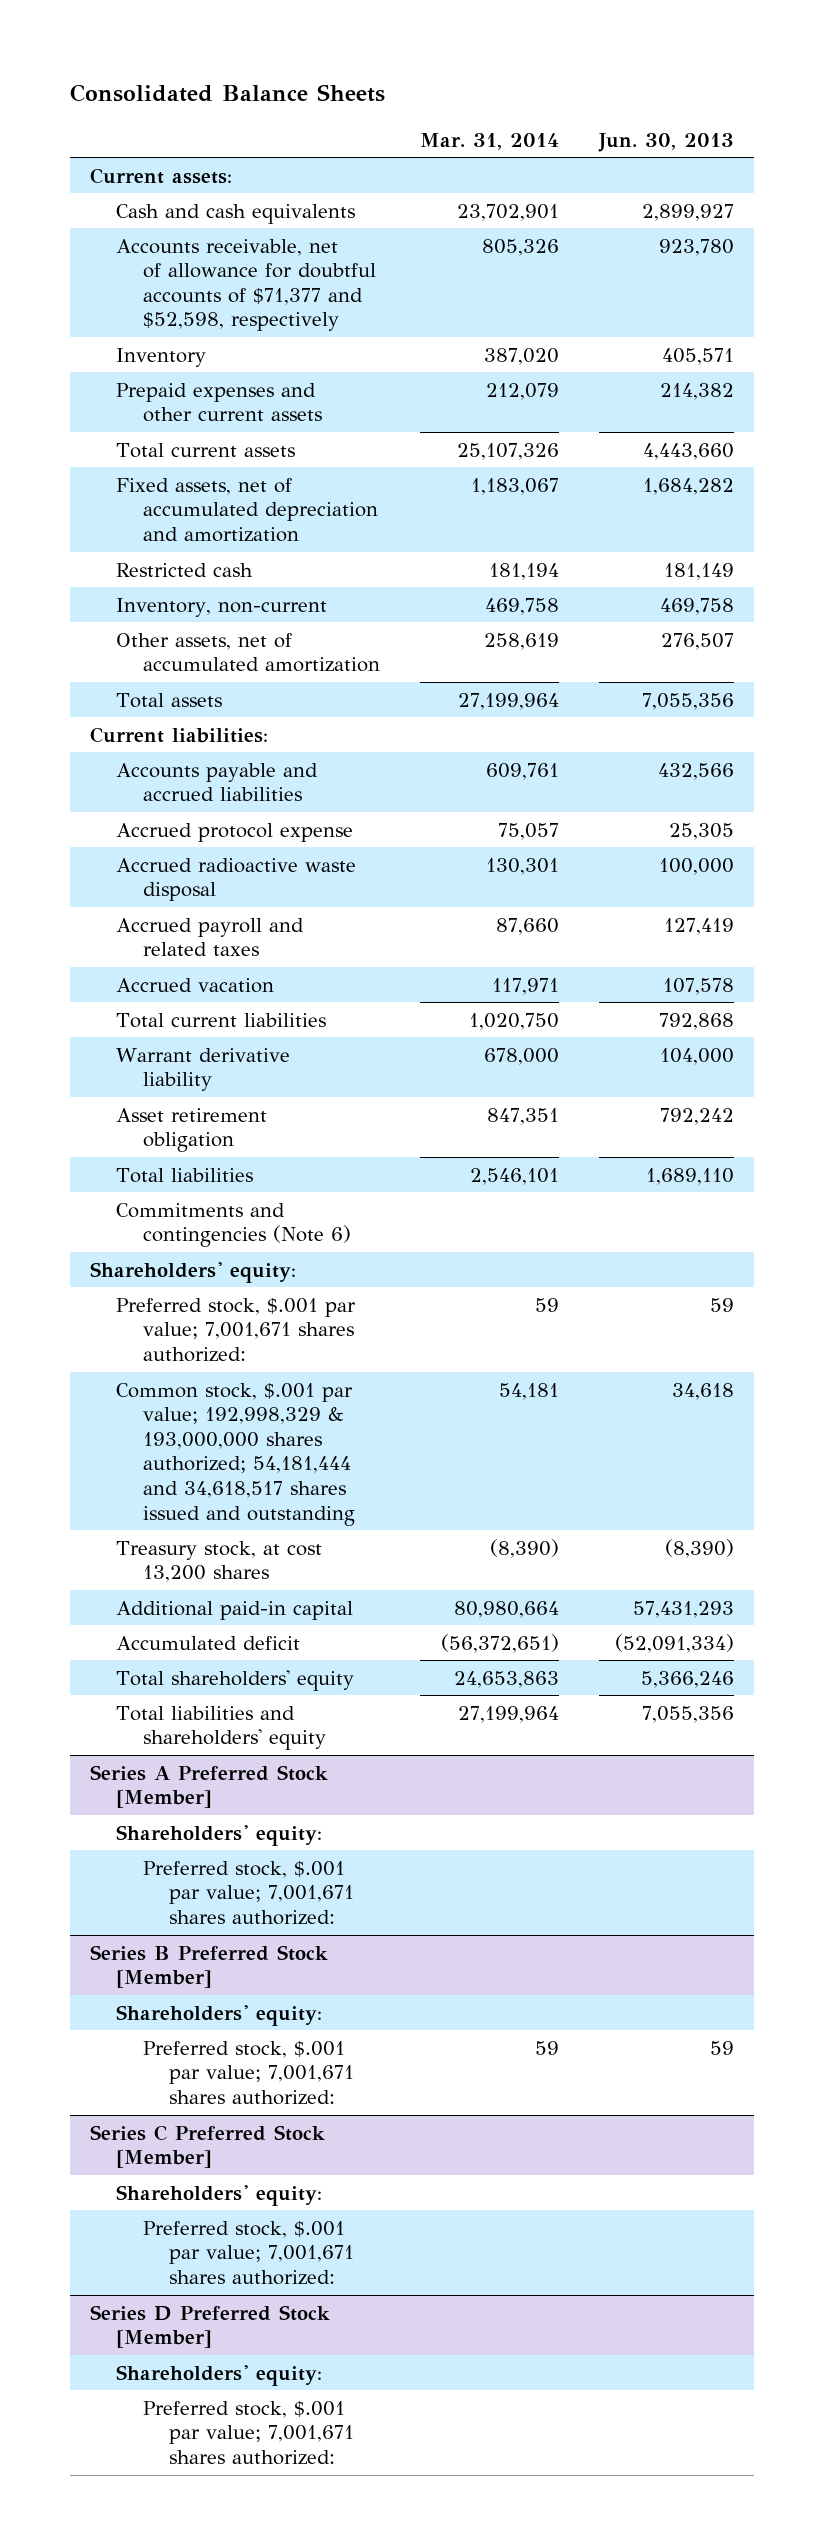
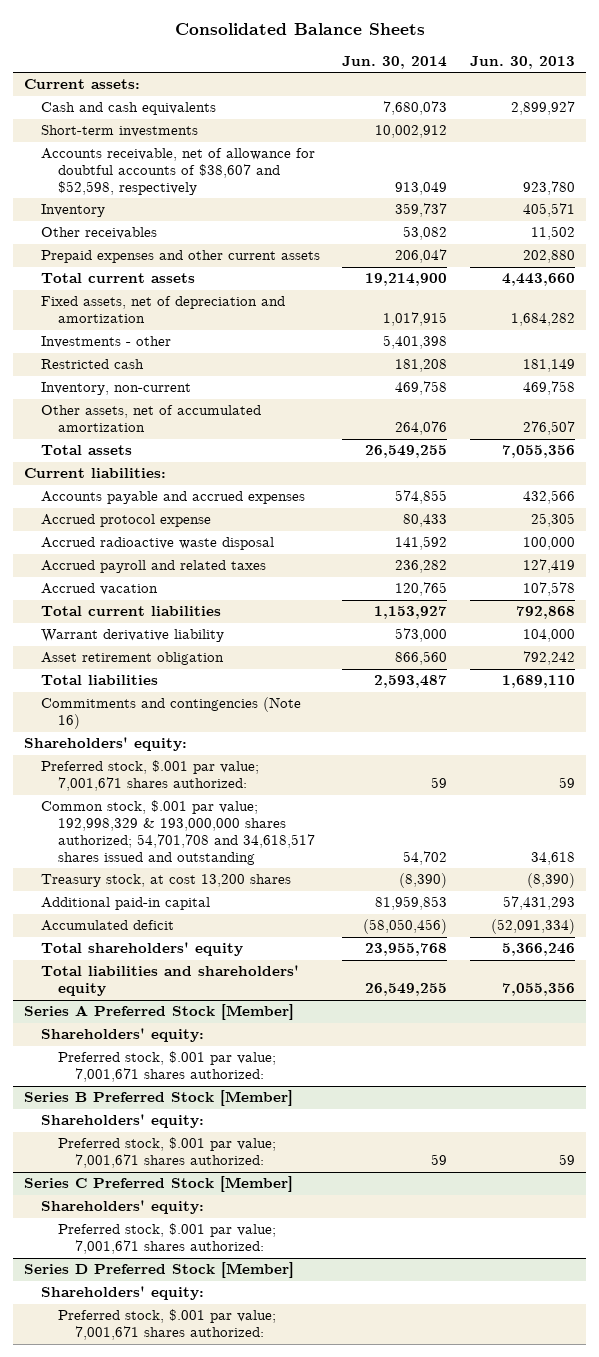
[419,132,559,150] Mar. 31, 2014 -> none
none -> [342,55,448,69] Jun. 30, 2014
none -> [41,125,199,138] Short-term investments
[116,238,376,332] Accounts receivable, net of allowance for doubtful accounts of $71,377 and $52,598, respectively -> [41,148,316,195] Accounts receivable, net of allowance for doubtful accounts of $38,607 and $52,598, respectively
none -> [41,227,158,240] Other receivables
[660,382,735,400] 214,382 -> [522,250,575,264] 202,880
[116,477,378,542] Fixed assets, net of accumulated depreciation and amortization -> [41,296,286,324] Fixed assets, net of depreciation and amortization
none -> [41,336,172,349] Investments - other
[116,762,319,802] Accounts payable and accrued liabilities -> [41,491,306,505] Accounts payable and accrued expenses
[116,1202,351,1248] Commitments and contingencies (Note 6) -> [41,697,302,730] Commitments and contingencies (Note 16)
[116,1382,355,1526] Common stock, $.001 par value; 192,998,329 & 193,000,000 shares authorized; 54,181,444 and 34,618,517 shares issued and outstanding -> [41,800,315,865] Common stock, $.001 par value; 192,998,329 & 193,000,000 shares authorized; 54,701,708 and 34,618,517 shares issued and outstanding

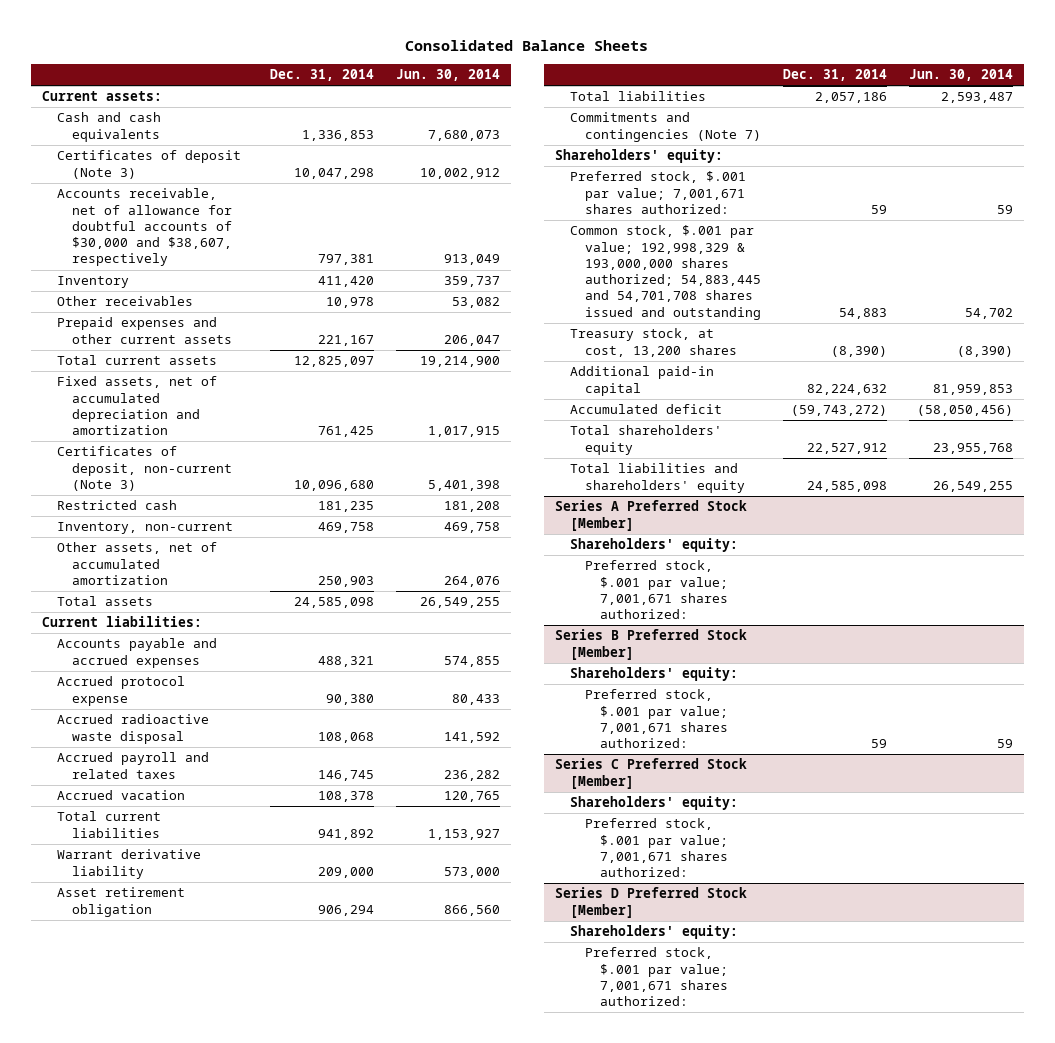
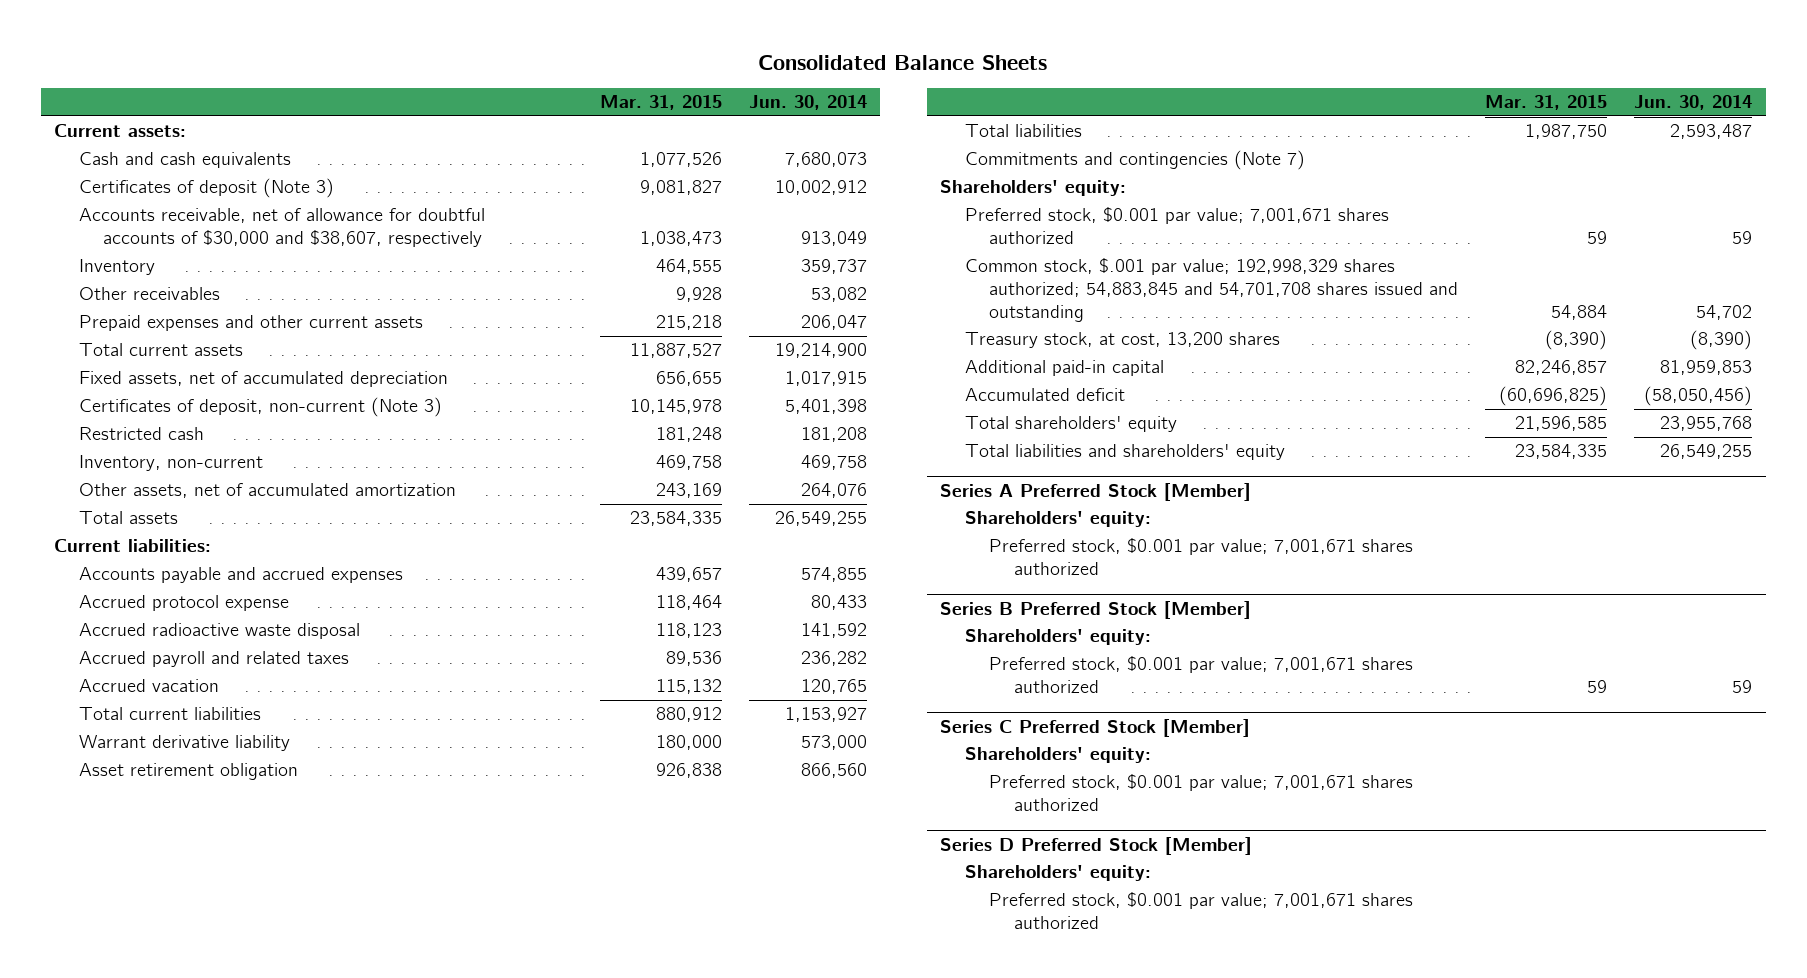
[270,69,375,82] Dec. 31, 2014 -> none
none -> [599,95,722,111] Mar. 31, 2015
[57,376,218,436] Fixed assets, net of accumulated depreciation and amortization -> [78,371,448,388] Fixed assets, net of accumulated depreciation
[569,171,746,214] Preferred stock, $.001 par value; 7,001,671 shares authorized: -> [964,207,1389,245] Preferred stock, $0.001 par value; 7,001,671 shares authorized
[569,225,761,320] Common stock, $.001 par value; 192,998,329 & 193,000,000 shares authorized; 54,883,445 and 54,701,708 shares issued and outstanding -> [964,258,1459,322] Common stock, $.001 par value; 192,998,329 shares authorized; 54,883,845 and 54,701,708 shares issued and outstanding
[584,560,729,620] Preferred stock, $.001 par value; 7,001,671 shares authorized: -> [989,538,1414,576] Preferred stock, $0.001 par value; 7,001,671 shares authorized
[584,689,729,749] Preferred stock, $.001 par value; 7,001,671 shares authorized: -> [989,656,1414,694] Preferred stock, $0.001 par value; 7,001,671 shares authorized
[584,818,729,878] Preferred stock, $.001 par value; 7,001,671 shares authorized: -> [989,774,1414,812] Preferred stock, $0.001 par value; 7,001,671 shares authorized
[584,947,729,1007] Preferred stock, $.001 par value; 7,001,671 shares authorized: -> [989,892,1414,930] Preferred stock, $0.001 par value; 7,001,671 shares authorized

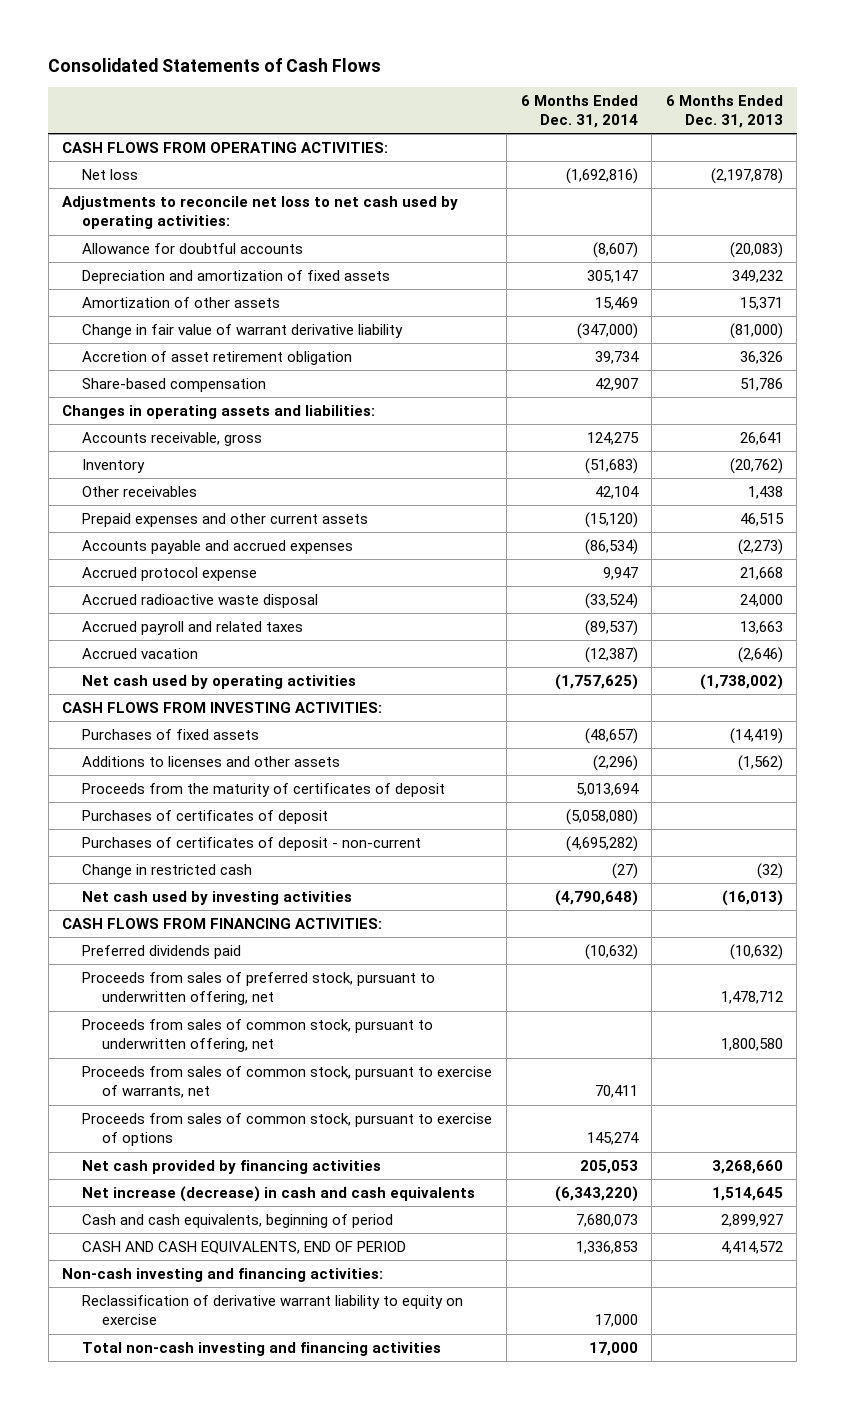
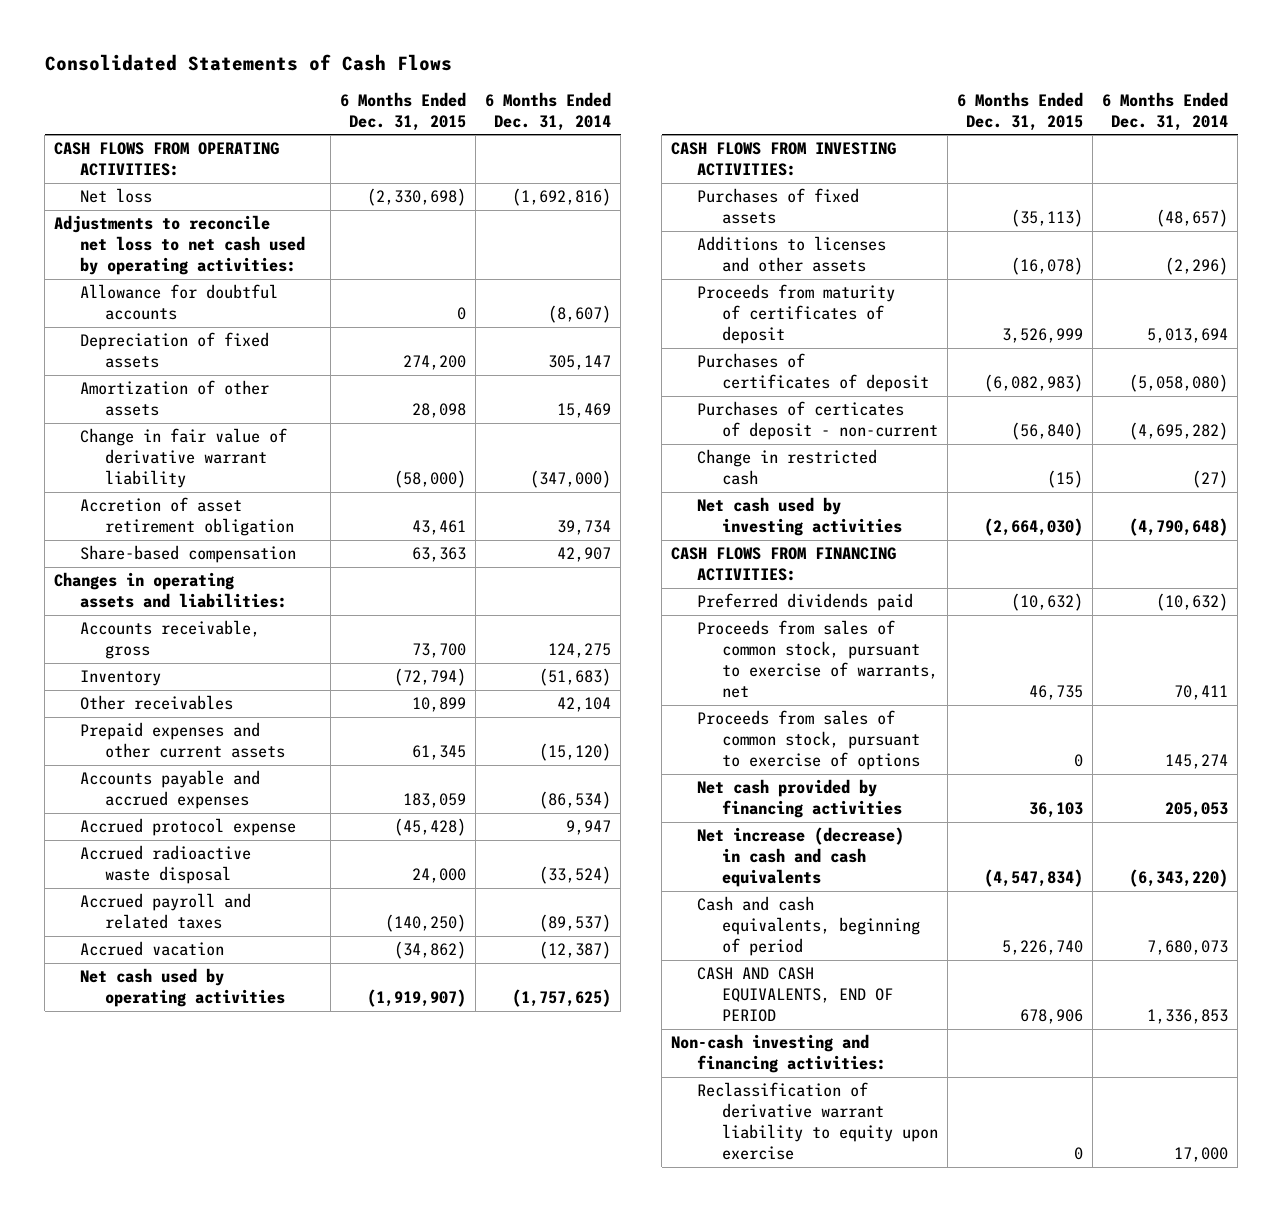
[665,94,783,129] 6 Months Ended Dec. 31, 2013 -> none
none -> [340,91,467,131] 6 Months Ended Dec. 31, 2015
[82,270,391,285] Depreciation and amortization of fixed assets -> [79,331,269,369] Depreciation of fixed assets
[82,324,404,339] Change in fair value of warrant derivative liability -> [79,427,287,489] Change in fair value of derivative warrant liability
[82,783,446,798] Proceeds from the maturity of certificates of deposit -> [696,283,895,345] Proceeds from maturity of certificates of deposit
[82,837,422,852] Purchases of certificates of deposit - non-current -> [696,400,939,441] Purchases of certicates of deposit - non-current
[82,972,436,1006] Proceeds from sales of preferred stock, pursuant to underwritten offering, net -> none
[82,1019,434,1053] Proceeds from sales of common stock, pursuant to underwritten offering, net -> none
[82,1342,442,1357] Total non-cash investing and financing activities -> none
[82,1295,464,1326] Reclassification of derivative warrant liability to equity on exercise -> [696,1081,939,1161] Reclassification of derivative warrant liability to equity upon exercise

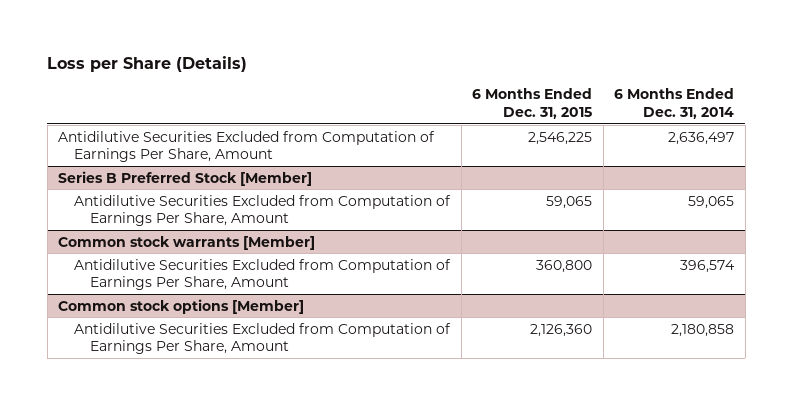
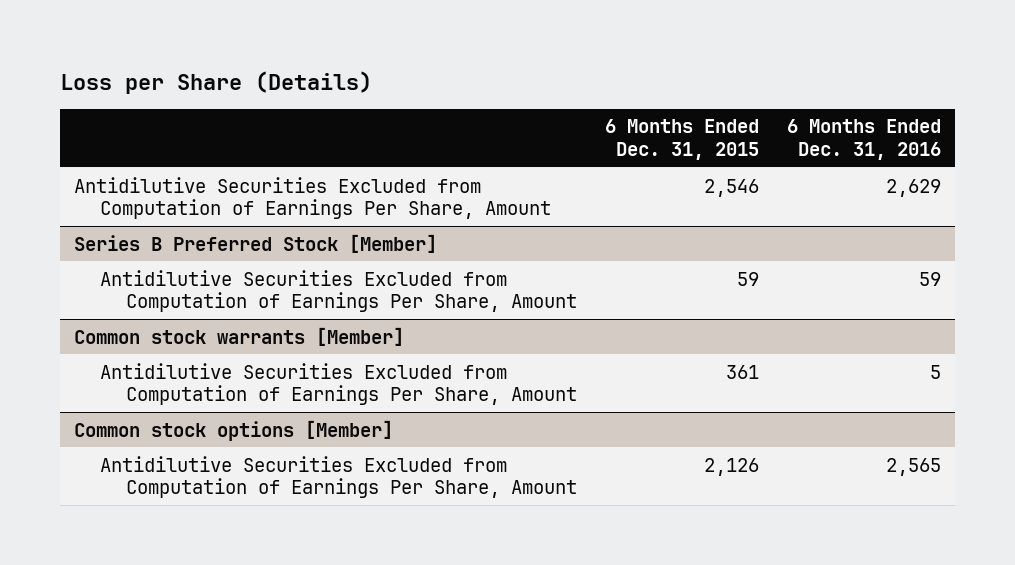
[614,88,735,120] 6 Months Ended Dec. 31, 2014 -> none
none -> [786,119,941,160] 6 Months Ended Dec. 31, 2016
[528,131,593,145] 2,546,225 -> [704,178,760,197] 2,546
[546,195,593,209] 59,065 -> [737,271,760,286] 59
[536,259,593,273] 360,800 -> [726,364,760,379] 361
[530,323,593,337] 2,126,360 -> [704,457,760,476] 2,126

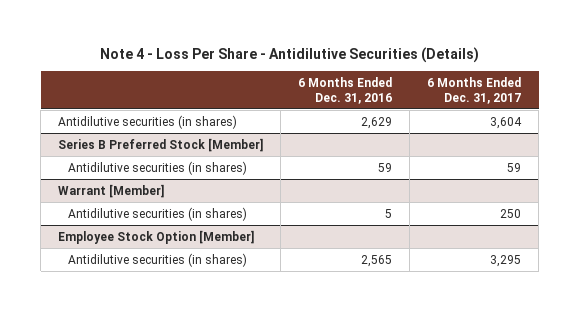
[60,70,373,94] Loss per Share (Details) -> [99,47,479,64] Note 4 - Loss Per Share - Antidilutive Securities (Details)
[605,119,760,160] 6 Months Ended Dec. 31, 2015 -> none
none -> [427,77,522,104] 6 Months Ended Dec. 31, 2017
[74,176,552,220] Antidilutive Securities Excluded from Computation of Earnings Per Share, Amount -> [58,114,238,129] Antidilutive securities (in shares)
[100,269,578,313] Antidilutive Securities Excluded from Computation of Earnings Per Share, Amount -> [68,160,248,175] Antidilutive securities (in shares)
[74,326,405,346] Common stock warrants [Member] -> [58,183,165,198] Warrant [Member]
[100,362,578,406] Antidilutive Securities Excluded from Computation of Earnings Per Share, Amount -> [68,206,248,221] Antidilutive securities (in shares)
[74,419,394,441] Common stock options [Member] -> [58,229,255,244] Employee Stock Option [Member]
[100,455,578,499] Antidilutive Securities Excluded from Computation of Earnings Per Share, Amount -> [68,252,248,267] Antidilutive securities (in shares)

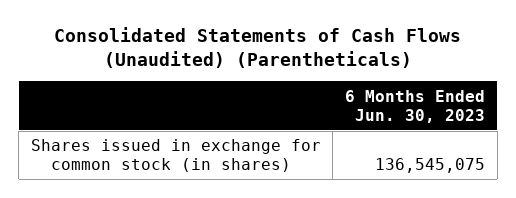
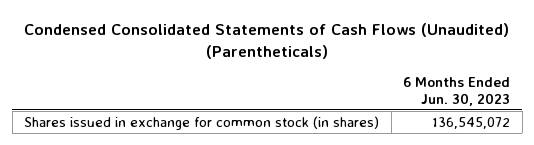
[53,27,461,69] Consolidated Statements of Cash Flows (Unaudited) (Parentheticals) -> [24,22,510,59] Condensed Consolidated Statements of Cash Flows (Unaudited) (Parentheticals)
[375,158,486,174] 136,545,075 -> [432,116,511,129] 136,545,072

